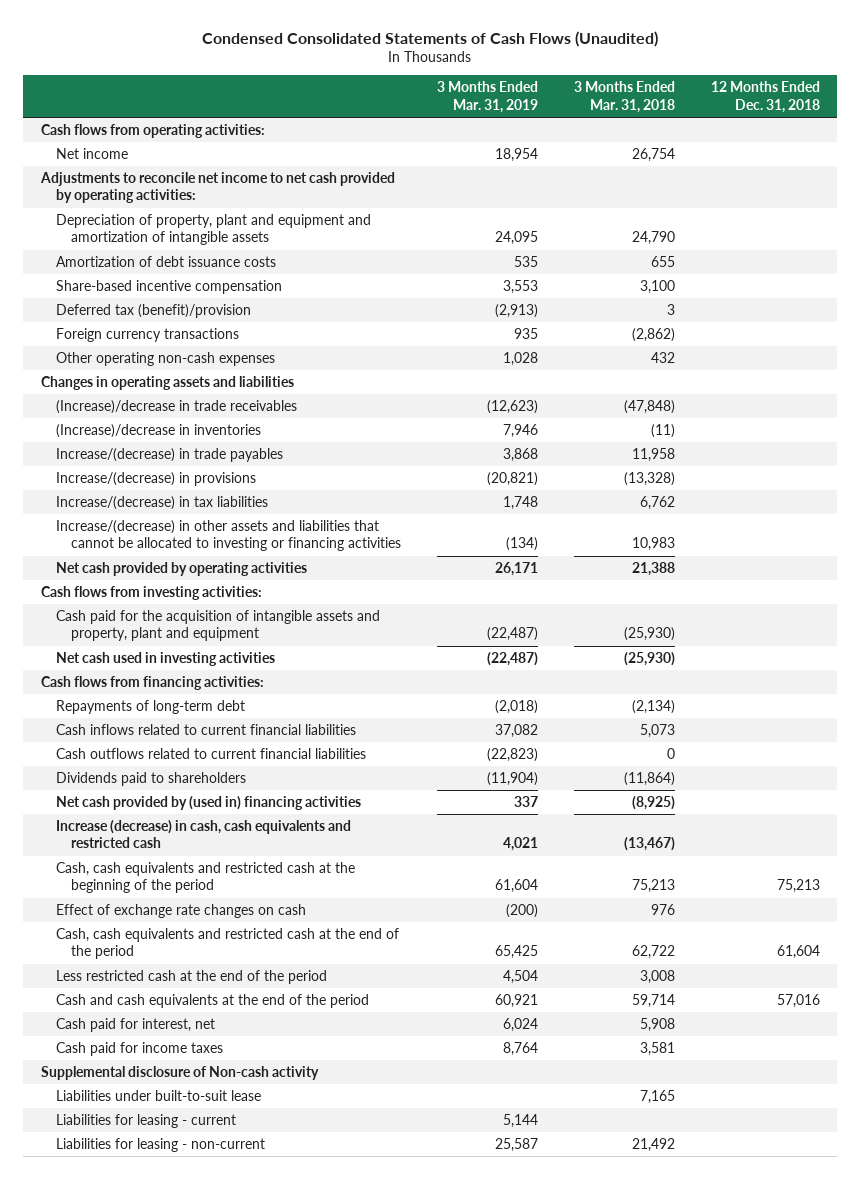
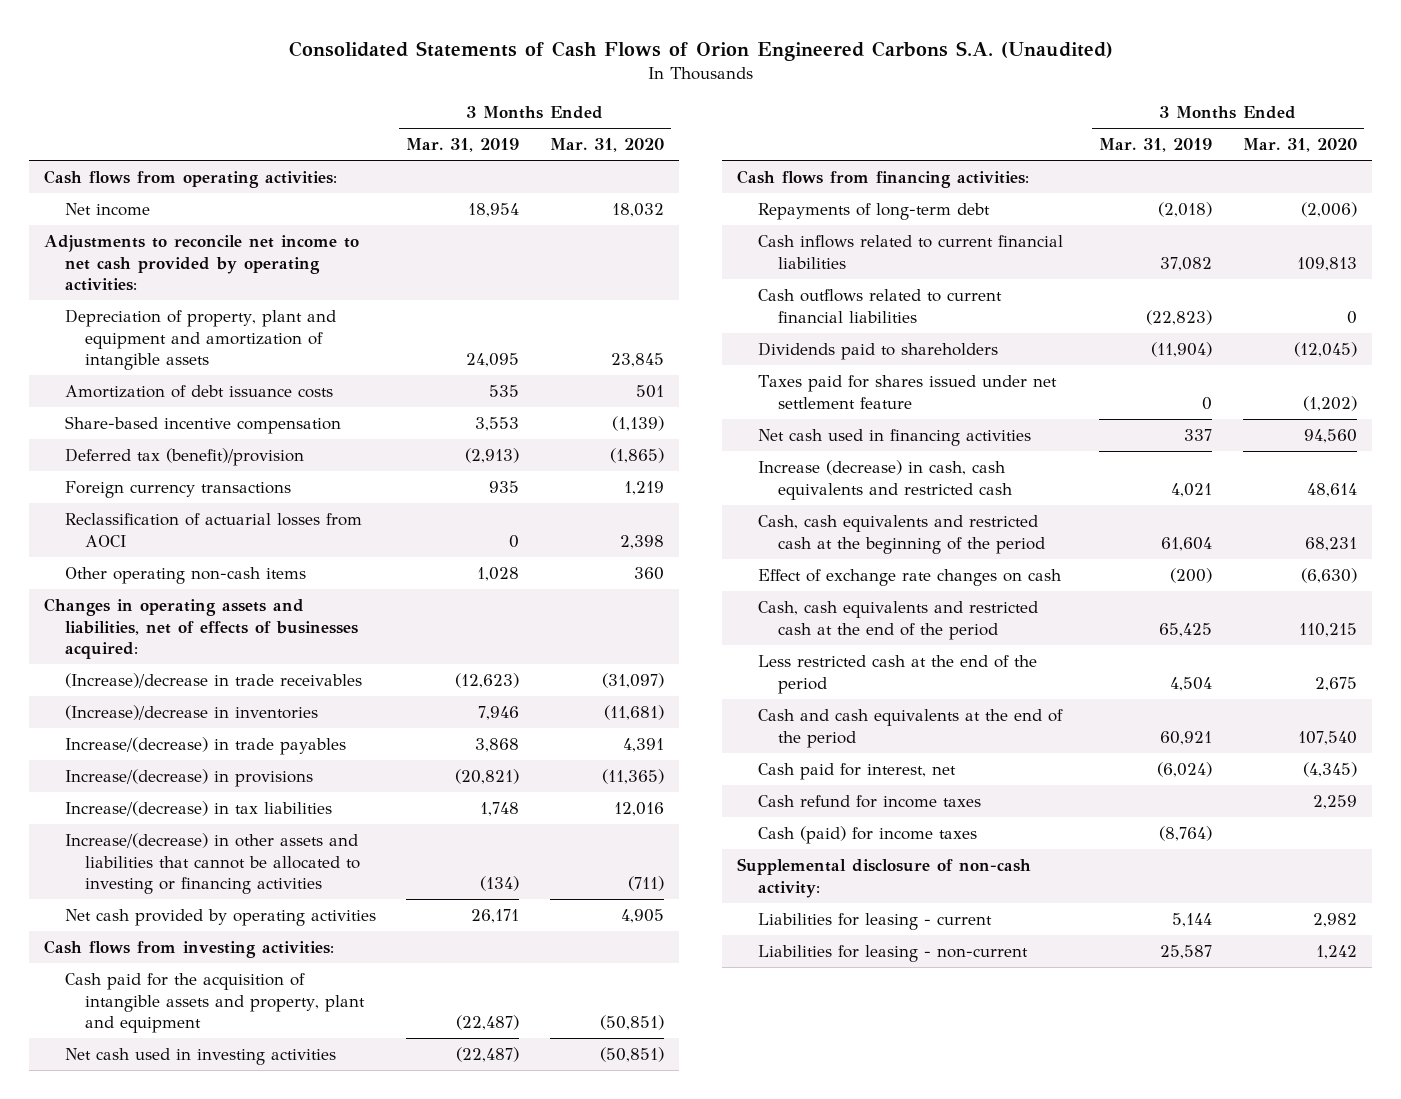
[202,30,659,47] Condensed Consolidated Statements of Cash Flows (Unaudited) -> [288,40,1113,61] Consolidated Statements of Cash Flows of Orion Engineered Carbons S.A. (Unaudited)
[573,81,675,113] 3 Months Ended Mar. 31, 2018 -> none
[710,81,820,113] 12 Months Ended Dec. 31, 2018 -> none
none -> [549,138,664,153] Mar. 31, 2020
none -> [64,512,362,547] Reclassification of actuarial losses from AOCI
[55,352,275,367] Other operating non-cash expenses -> [64,566,306,584] Other operating non-cash items
[40,376,294,391] Changes in operating assets and liabilities -> [44,597,358,660] Changes in operating assets and liabilities, net of effects of businesses acquired:
none -> [757,374,1057,409] Taxes paid for shares issued under net settlement feature
[55,796,361,811] Net cash provided by (used in) financing activities -> [757,428,1031,446] Net cash used in financing activities
[55,1090,261,1102] Liabilities under built-to-suit lease -> none
[502,1018,538,1033] 6,024 -> [1157,761,1213,777] (6,024)
none -> [757,794,981,808] Cash refund for income taxes
[55,1042,223,1057] Cash paid for income taxes -> [757,825,977,844] Cash (paid) for income taxes
[502,1042,538,1057] 8,764 -> [1159,825,1213,841] (8,764)
[40,1066,319,1081] Supplemental disclosure of Non-cash activity -> [737,857,1032,898] Supplemental disclosure of non-cash activity:

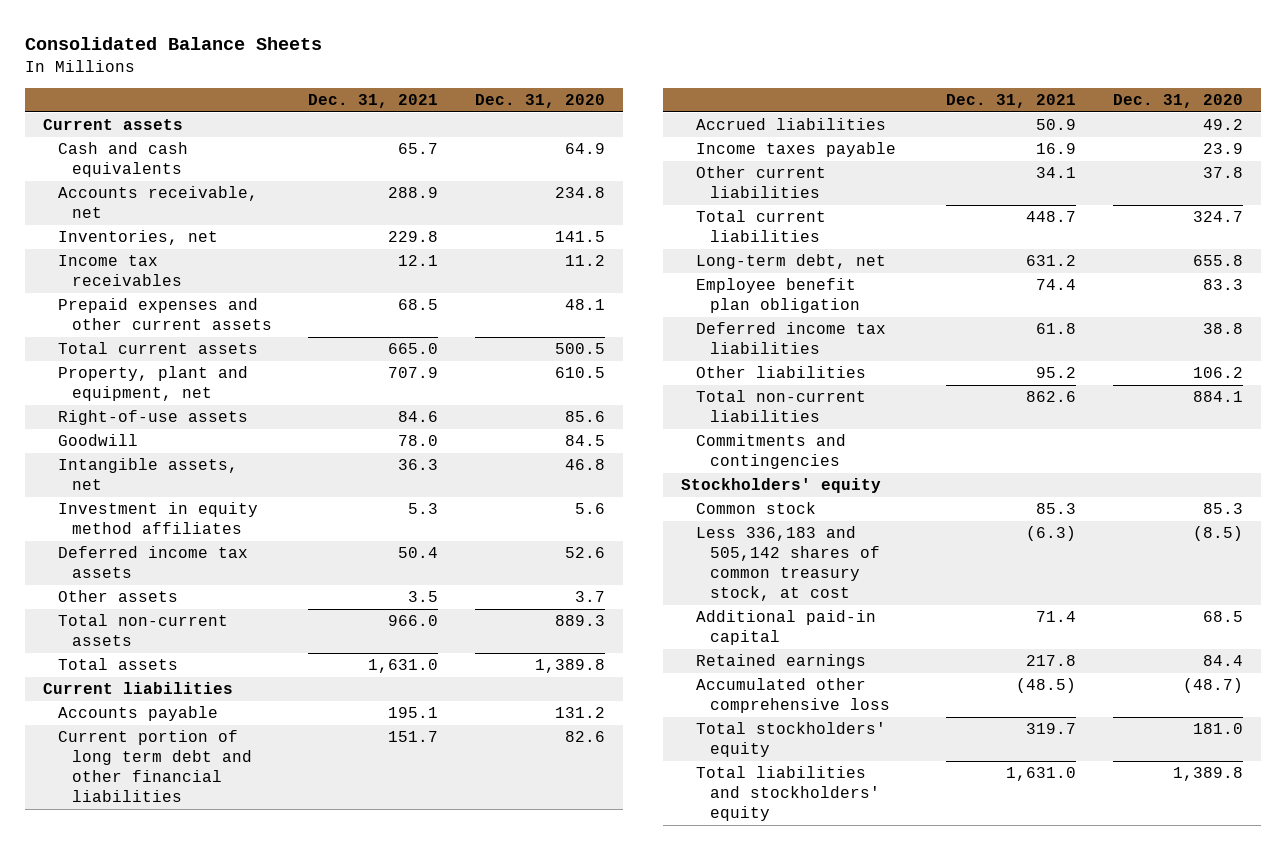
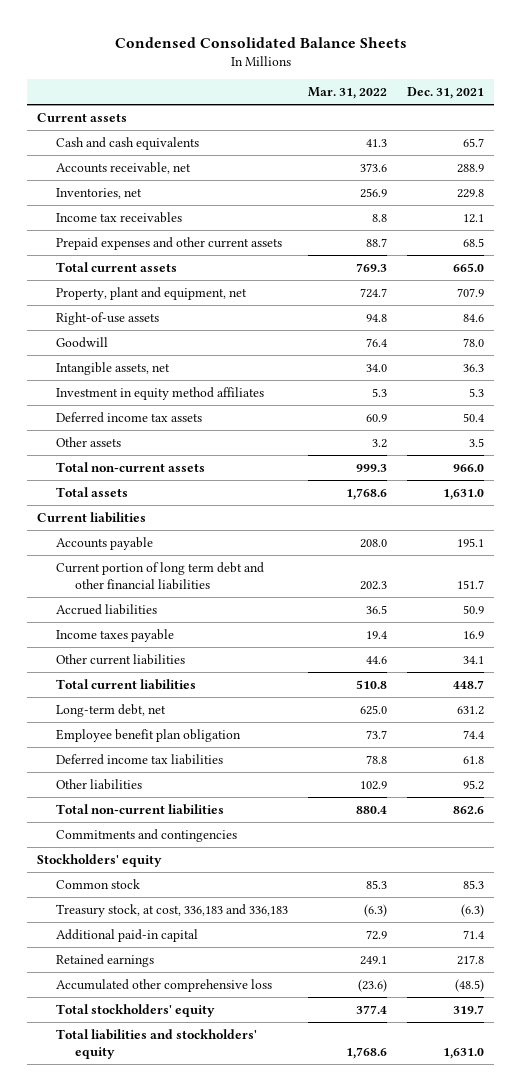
[25,37,323,51] Consolidated Balance Sheets -> [114,36,407,48] Condensed Consolidated Balance Sheets
[474,94,605,109] Dec. 31, 2020 -> none
none -> [308,86,388,99] Mar. 31, 2022
[695,526,880,601] Less 336,183 and 505,142 shares of common treasury stock, at cost -> [56,904,289,918] Treasury stock, at cost, 336,183 and 336,183

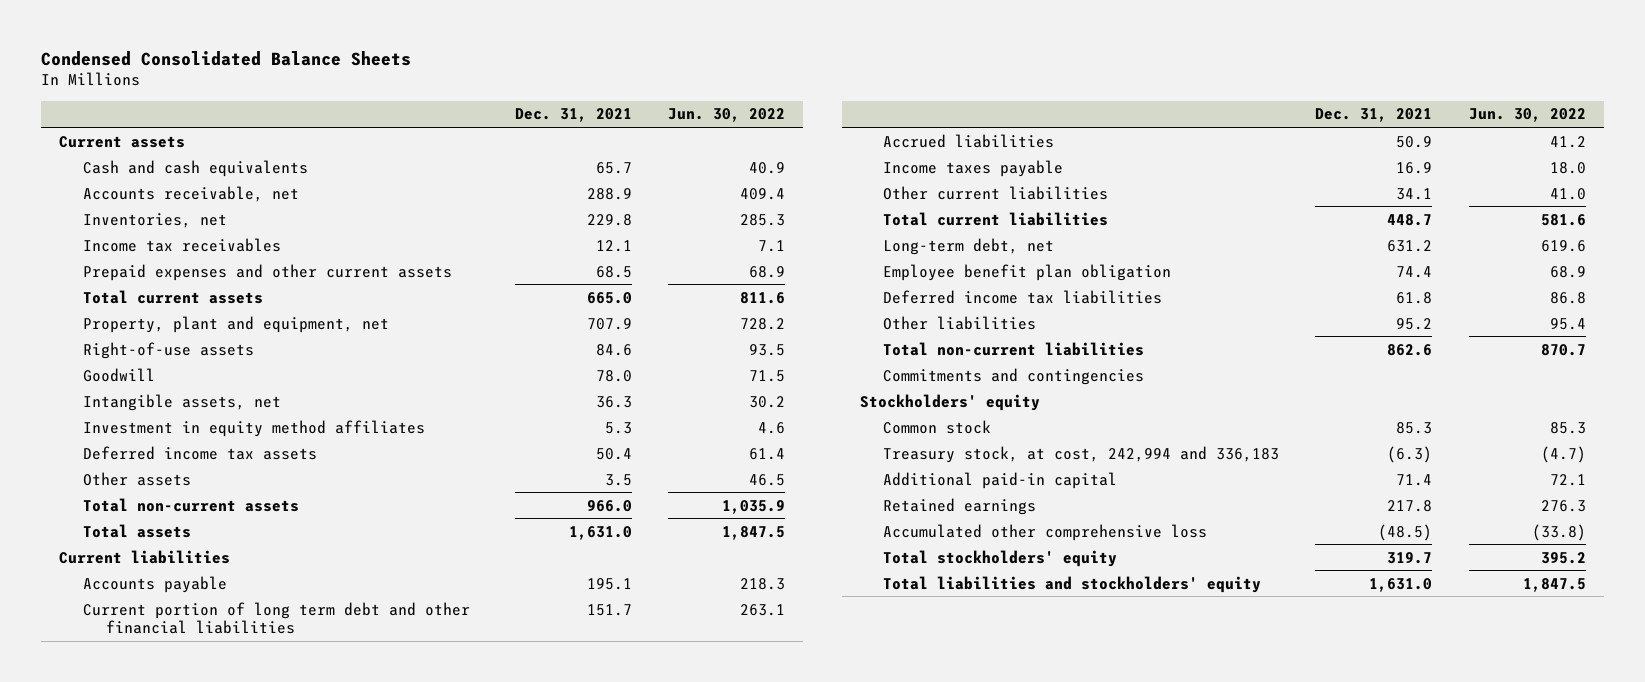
[308,86,388,99] Mar. 31, 2022 -> none
none -> [668,108,786,123] Jun. 30, 2022
[56,904,289,918] Treasury stock, at cost, 336,183 and 336,183 -> [883,445,1280,463] Treasury stock, at cost, 242,994 and 336,183

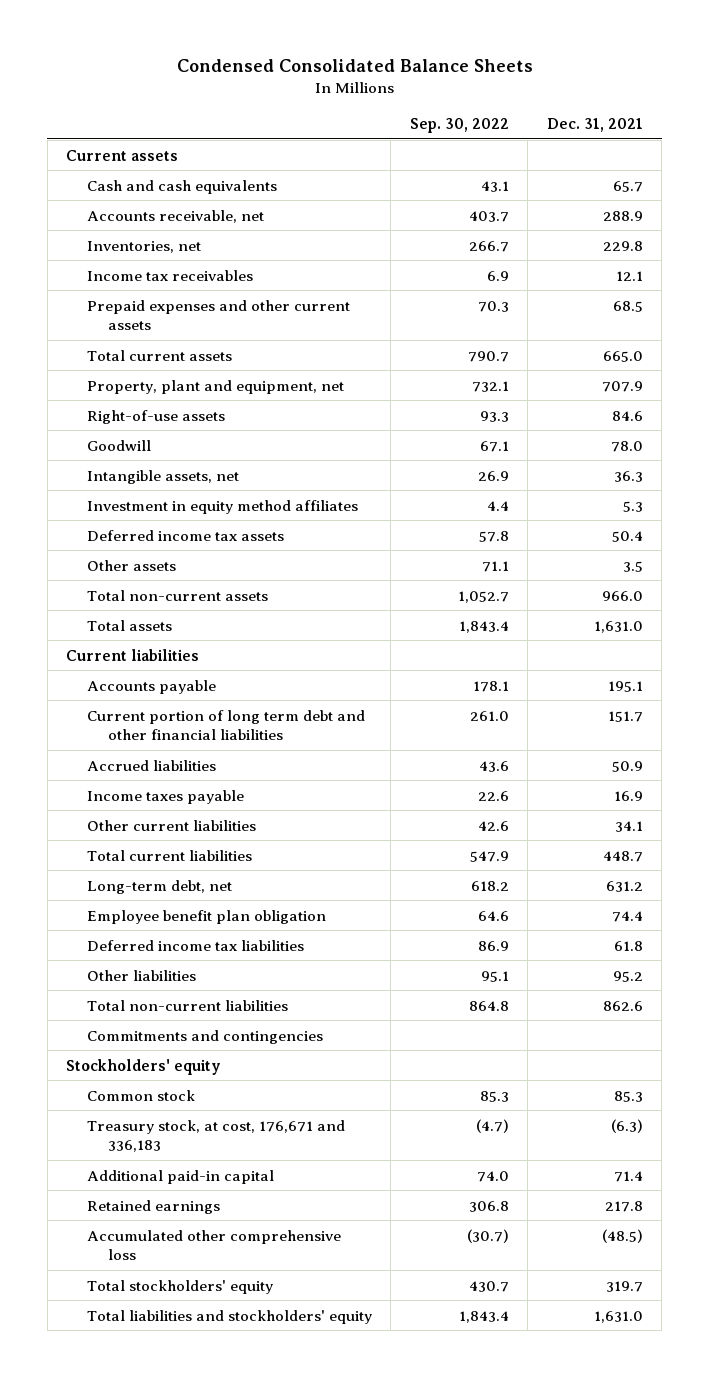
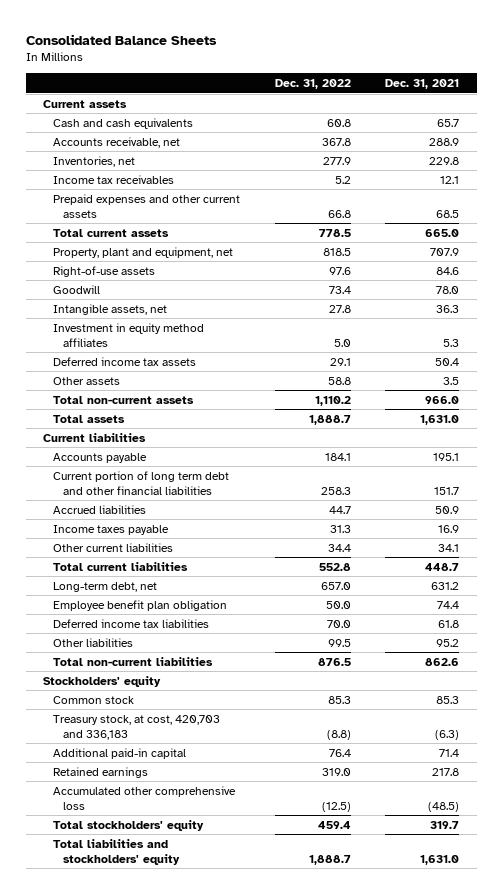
[176,58,533,72] Condensed Consolidated Balance Sheets -> [26,33,218,45] Consolidated Balance Sheets
[409,117,509,133] Sep. 30, 2022 -> none
none -> [274,79,351,90] Dec. 31, 2022
[87,1029,324,1044] Commitments and contingencies -> none
[87,1119,346,1153] Treasury stock, at cost, 176,671 and 336,183 -> [52,714,220,740] Treasury stock, at cost, 420,703 and 336,183

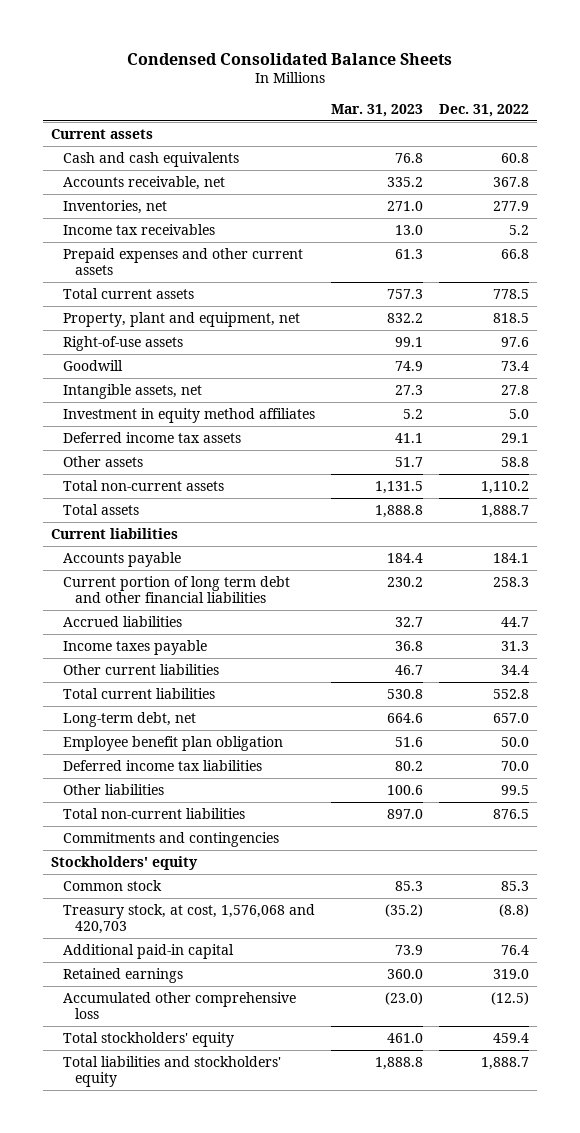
[26,33,218,45] Consolidated Balance Sheets -> [126,52,452,65] Condensed Consolidated Balance Sheets
[385,79,460,90] Dec. 31, 2021 -> none
none -> [330,103,423,117] Mar. 31, 2023
none -> [63,831,280,847] Commitments and contingencies
[52,714,220,740] Treasury stock, at cost, 420,703 and 336,183 -> [63,903,316,934] Treasury stock, at cost, 1,576,068 and 420,703

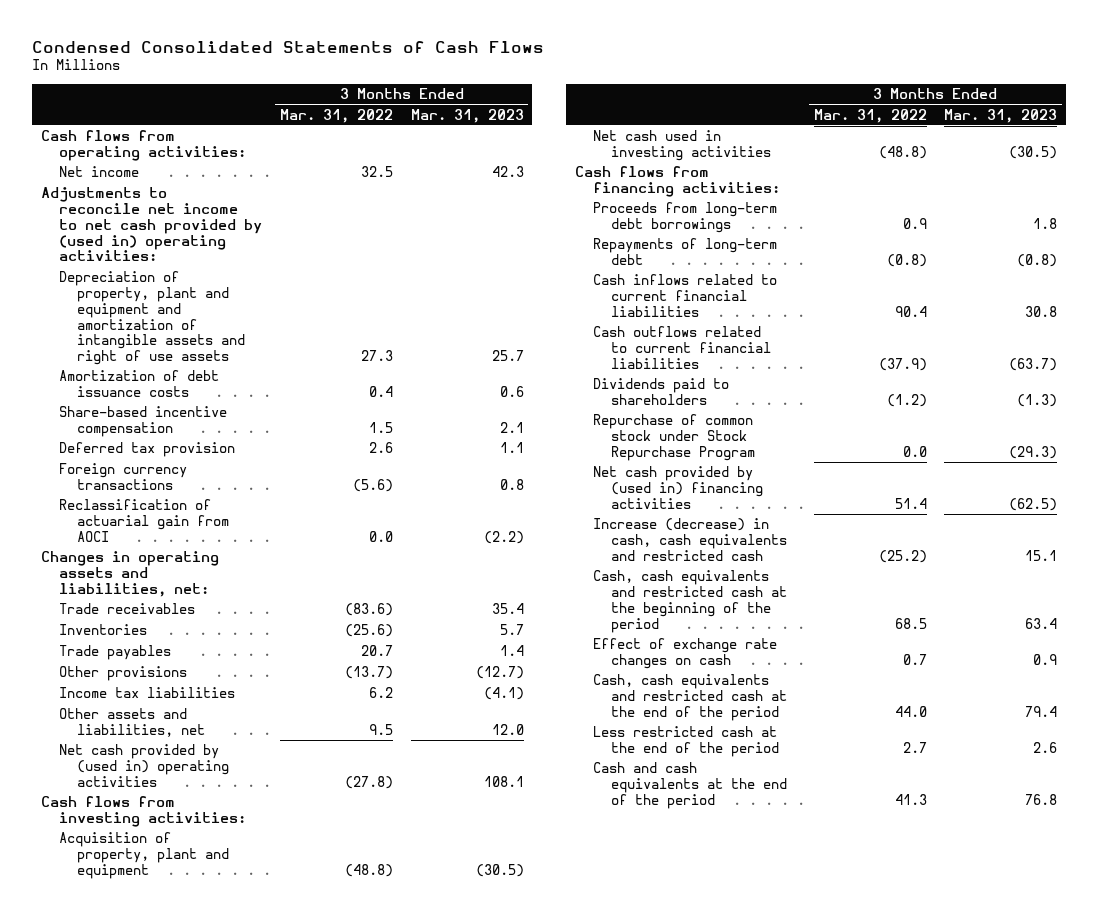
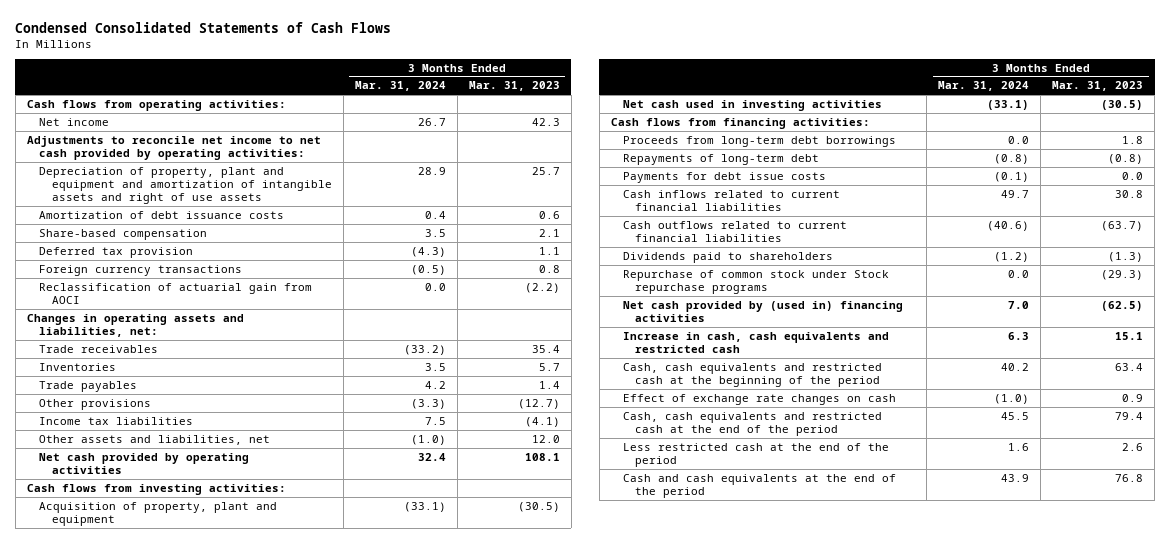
[279,108,393,123] Mar. 31, 2022 -> none
none -> [354,81,446,92] Mar. 31, 2024
[40,187,262,262] Adjustments to reconcile net income to net cash provided by (used in) operating activities: -> [26,135,321,160] Adjustments to reconcile net income to net cash provided by operating activities:
[58,406,227,438] Share-based incentive compensation -> [39,228,208,240] Share-based compensation
[58,744,230,787] Net cash provided by (used in) operating activities -> [39,452,250,474] Net cash provided by operating activities
none -> [622,171,826,183] Payments for debt issue costs
[592,414,755,461] Repurchase of common stock under Stock Repurchase Program -> [622,269,889,294] Repurchase of common stock under Stock repurchase programs
[592,518,787,561] Increase (decrease) in cash, cash equivalents and restricted cash -> [622,331,889,353] Increase in cash, cash equivalents and restricted cash

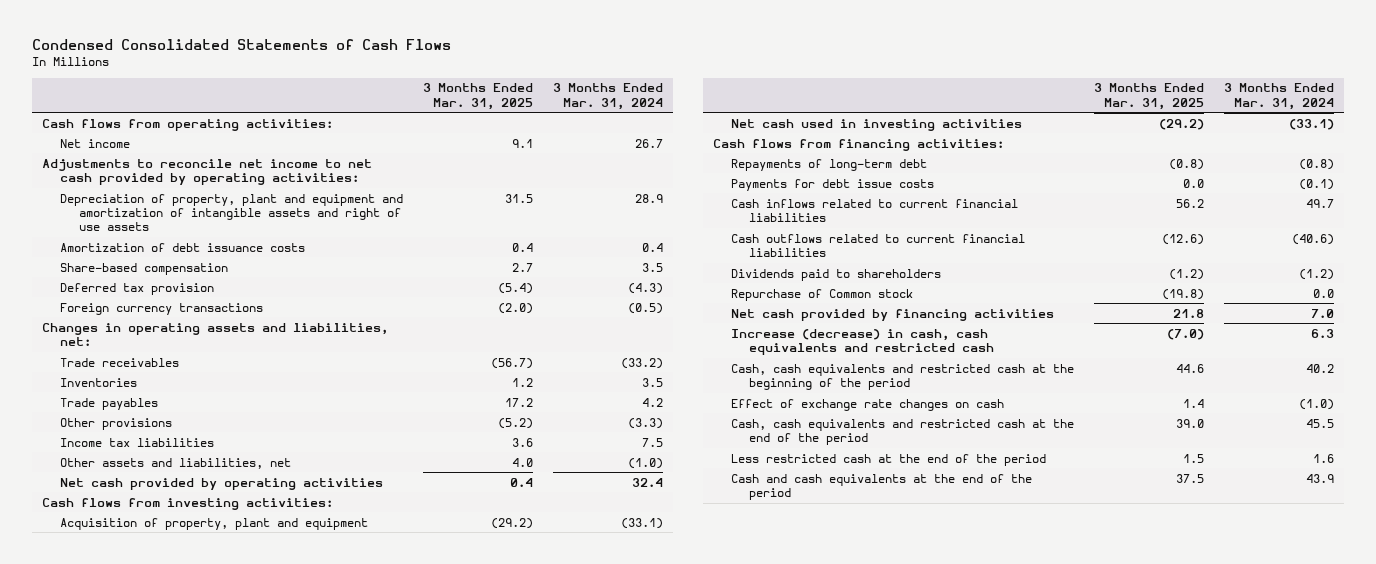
[468,81,560,92] Mar. 31, 2023 -> none
none -> [423,83,534,110] 3 Months Ended Mar. 31, 2025
[39,282,313,304] Reclassification of actuarial gain from AOCI -> none
[622,135,896,147] Proceeds from long-term debt borrowings -> none
[622,269,889,294] Repurchase of common stock under Stock repurchase programs -> [731,288,914,301] Repurchase of Common stock
[622,300,903,322] Net cash provided by (used in) financing activities -> [731,308,1055,321] Net cash provided by financing activities
[622,331,889,353] Increase in cash, cash equivalents and restricted cash -> [731,328,995,355] Increase (decrease) in cash, cash equivalents and restricted cash

